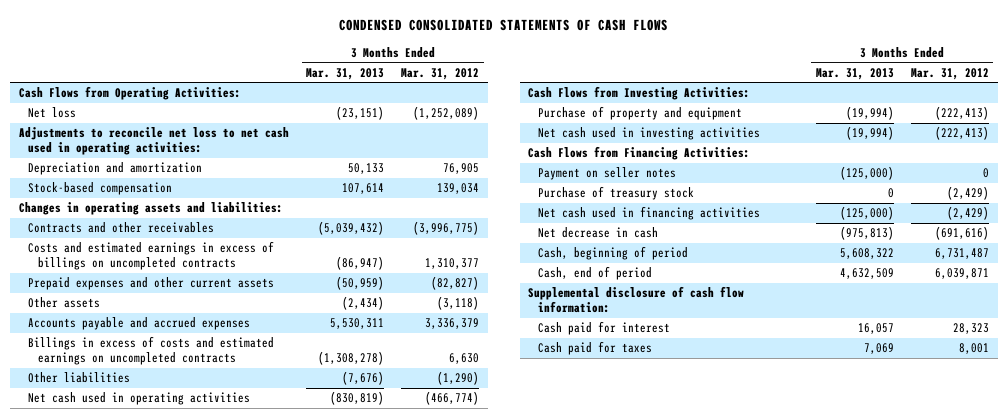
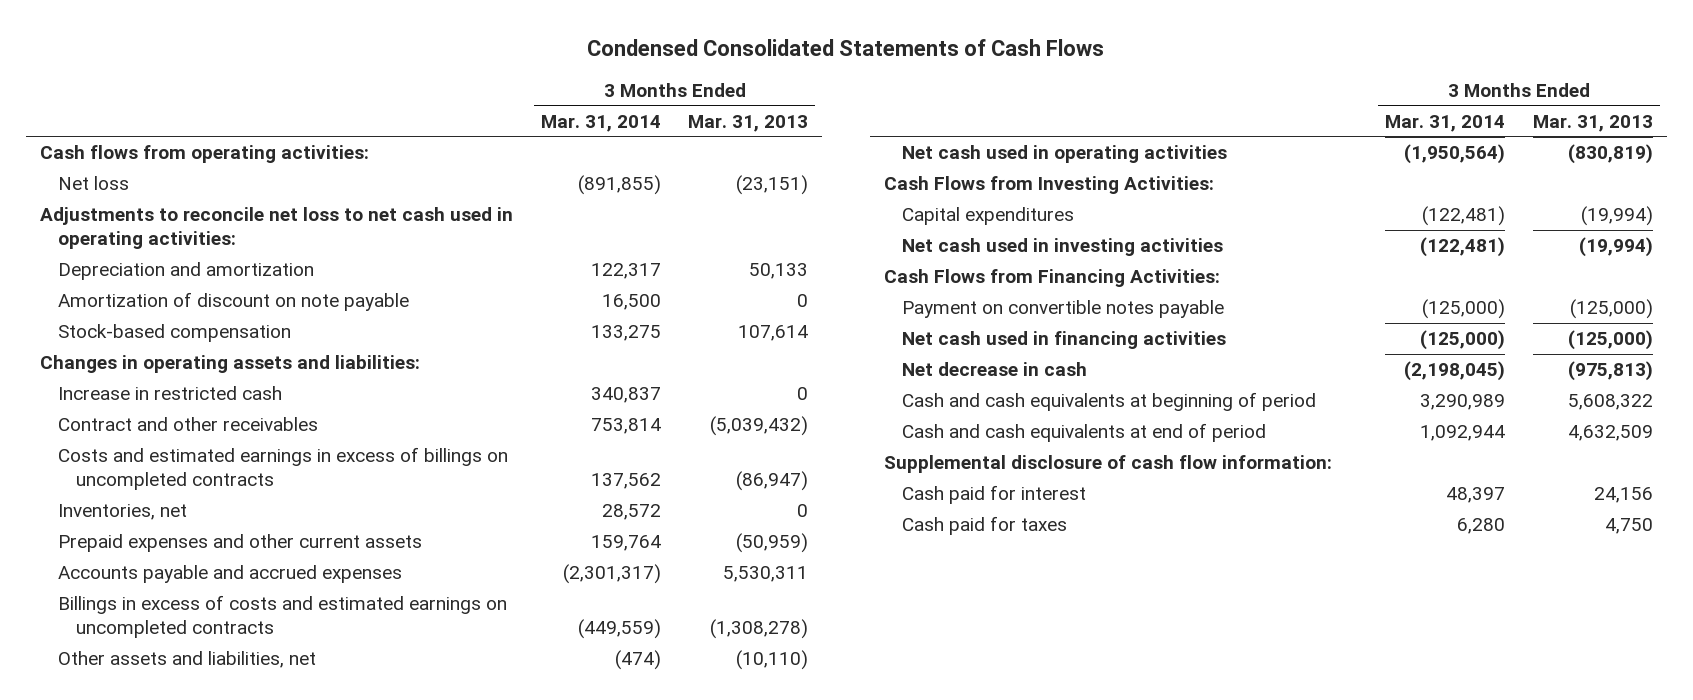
[338,18,668,31] CONDENSED CONSOLIDATED STATEMENTS OF CASH FLOWS -> [587,38,1105,56] Condensed Consolidated Statements of Cash Flows
[401,67,480,80] Mar. 31, 2012 -> none
none -> [540,114,661,132] Mar. 31, 2014
[18,86,241,101] Cash Flows from Operating Activities: -> [39,145,369,164] Cash flows from operating activities:
none -> [57,292,409,312] Amortization of discount on note payable
none -> [57,386,282,401] Increase in restricted cash
[28,222,215,234] Contracts and other receivables -> [57,417,318,432] Contract and other receivables
none -> [57,504,187,521] Inventories, net
[28,297,101,309] Other assets -> none
[28,372,131,384] Other liabilities -> [57,651,316,669] Other assets and liabilities, net
[342,371,385,386] (7,676) -> [736,650,809,671] (10,110)
[537,106,742,121] Purchase of property and equipment -> [902,207,1075,226] Capital expenditures
[537,186,694,201] Purchase of treasury stock -> none
[537,167,676,181] Payment on seller notes -> [902,300,1225,319] Payment on convertible notes payable
[537,246,688,261] Cash, beginning of period -> [902,392,1317,412] Cash and cash equivalents at beginning of period
[537,266,652,281] Cash, end of period -> [902,423,1267,443] Cash and cash equivalents at end of period
[857,323,894,335] 16,057 -> [1593,487,1653,504] 24,156
[863,343,894,355] 7,069 -> [1604,518,1653,535] 4,750

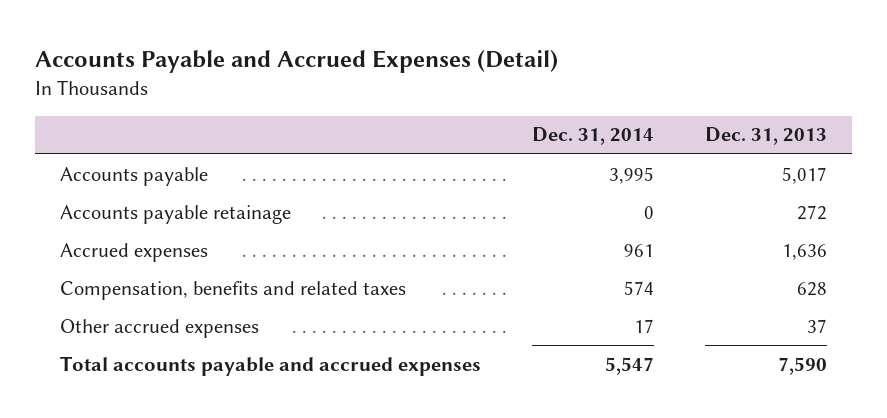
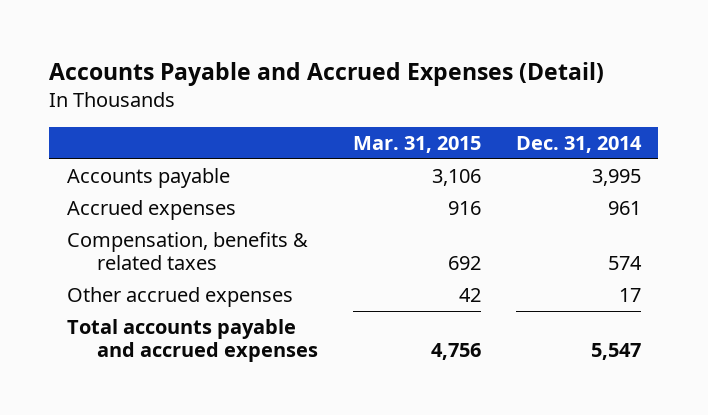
[704,127,827,146] Dec. 31, 2013 -> none
none -> [352,136,481,154] Mar. 31, 2015
[60,204,292,224] Accounts payable retainage -> none
[60,280,407,300] Compensation, benefits and related taxes -> [66,232,308,271] Compensation, benefits & related taxes

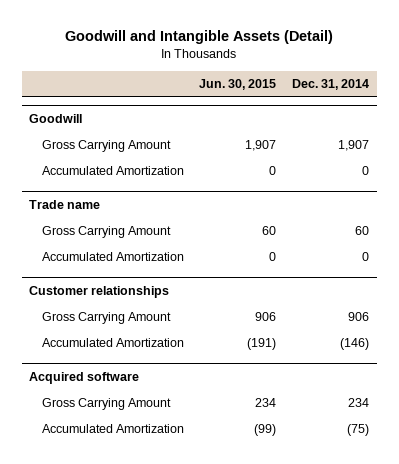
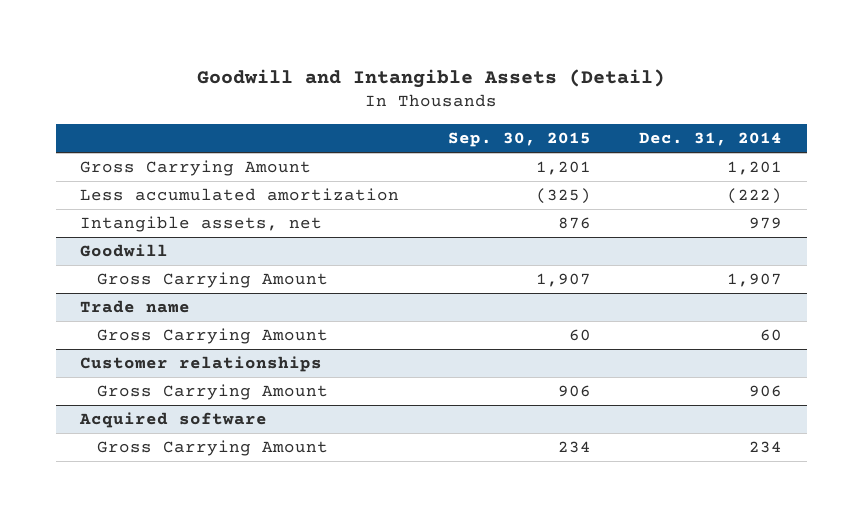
[199,79,277,91] Jun. 30, 2015 -> none
none -> [447,132,591,148] Sep. 30, 2015
none -> [80,160,312,177] Gross Carrying Amount
none -> [80,188,400,202] Less accumulated amortization
none -> [80,216,323,233] Intangible assets, net
[41,166,184,176] Accumulated Amortization -> none
[41,252,184,262] Accumulated Amortization -> none
[41,338,184,348] Accumulated Amortization -> none
[41,424,184,434] Accumulated Amortization -> none

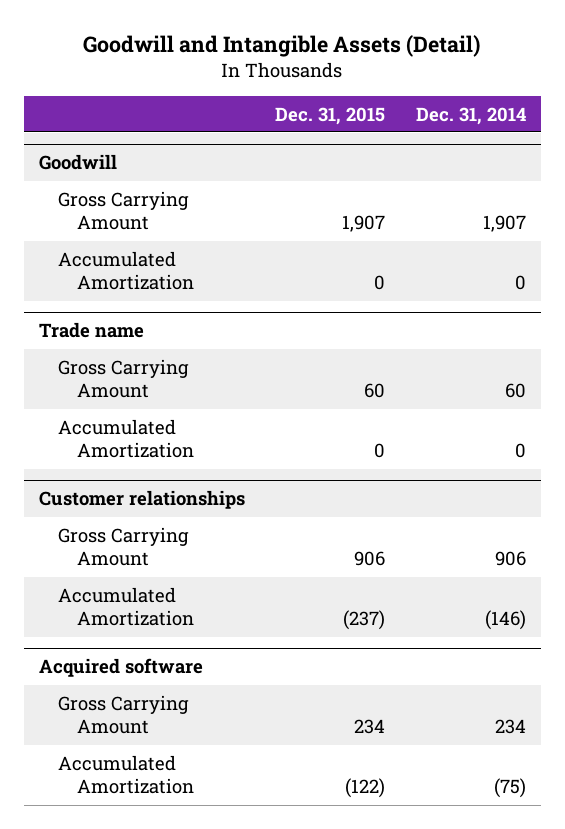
[447,132,591,148] Sep. 30, 2015 -> none
none -> [275,106,386,125] Dec. 31, 2015
[80,160,312,177] Gross Carrying Amount -> none
[80,188,400,202] Less accumulated amortization -> none
[80,216,323,233] Intangible assets, net -> none
none -> [57,250,194,291] Accumulated Amortization
none -> [57,418,194,459] Accumulated Amortization
none -> [57,586,194,627] Accumulated Amortization
none -> [57,754,194,795] Accumulated Amortization

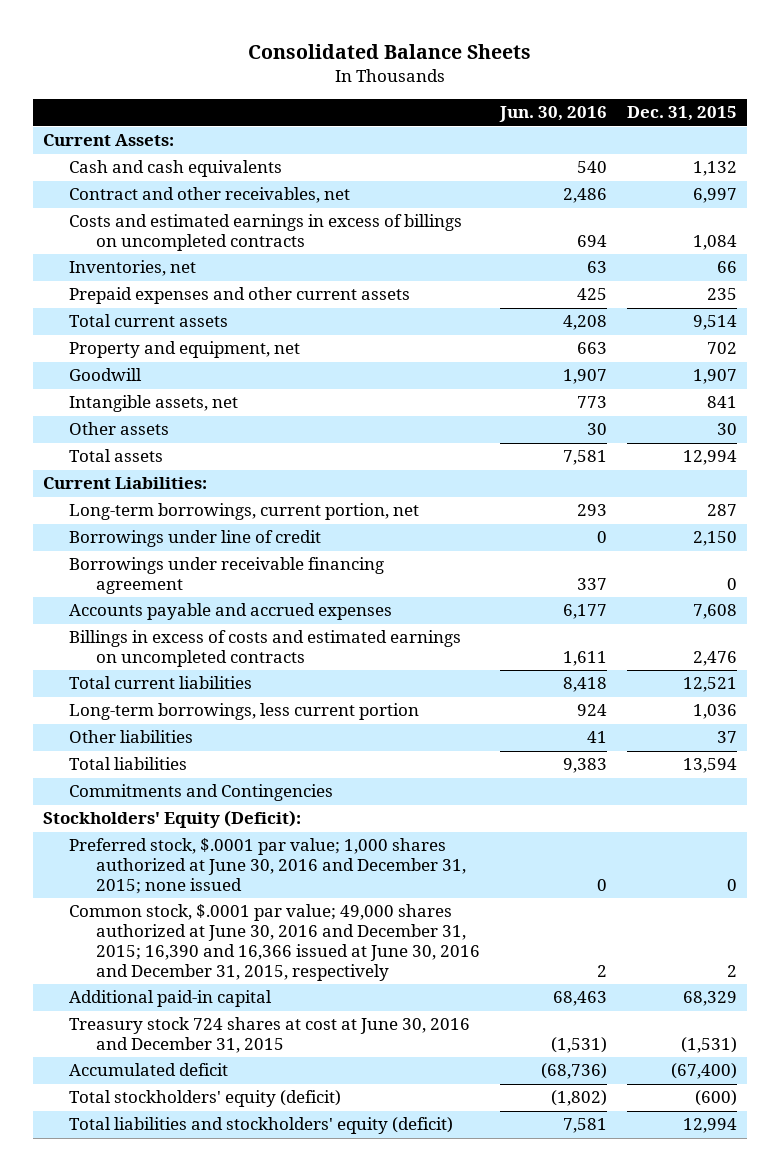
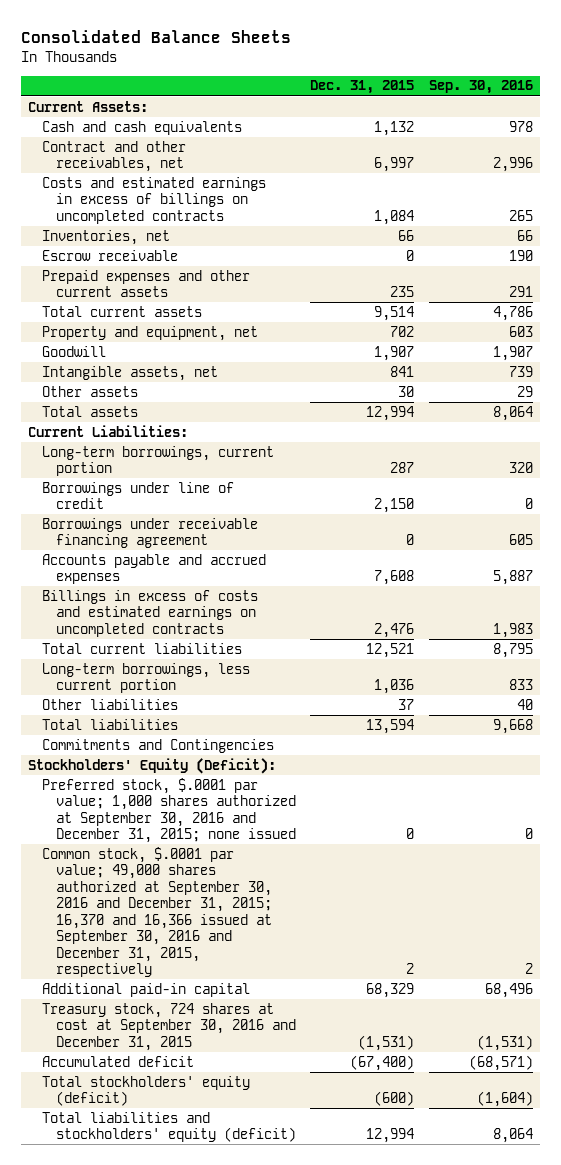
[498,106,607,123] Jun. 30, 2016 -> none
none -> [428,80,533,95] Sep. 30, 2016
none -> [42,249,179,261] Escrow receivable
[69,503,420,521] Long-term borrowings, current portion, net -> [42,445,275,477] Long-term borrowings, current portion
[69,838,467,895] Preferred stock, $.0001 par value; 1,000 shares authorized at June 30, 2016 and December 31, 2015; none issued -> [42,777,296,844] Preferred stock, $.0001 par value; 1,000 shares authorized at September 30, 2016 and December 31, 2015; none issued
[69,904,481,981] Common stock, $.0001 par value; 49,000 shares authorized at June 30, 2016 and December 31, 2015; 16,390 and 16,366 issued at June 30, 2016 and December 31, 2015, respectively -> [42,846,272,978] Common stock, $.0001 par value; 49,000 shares authorized at September 30, 2016 and December 31, 2015; 16,370 and 16,366 issued at September 30, 2016 and December 31, 2015, respectively
[69,1017,471,1054] Treasury stock 724 shares at cost at June 30, 2016 and December 31, 2015 -> [42,1002,296,1051] Treasury stock, 724 shares at cost at September 30, 2016 and December 31, 2015

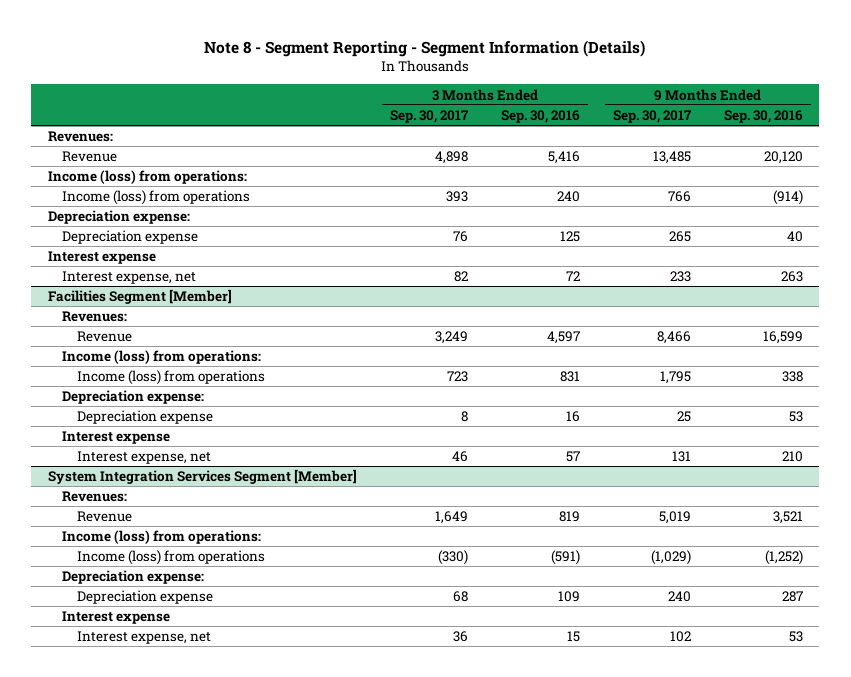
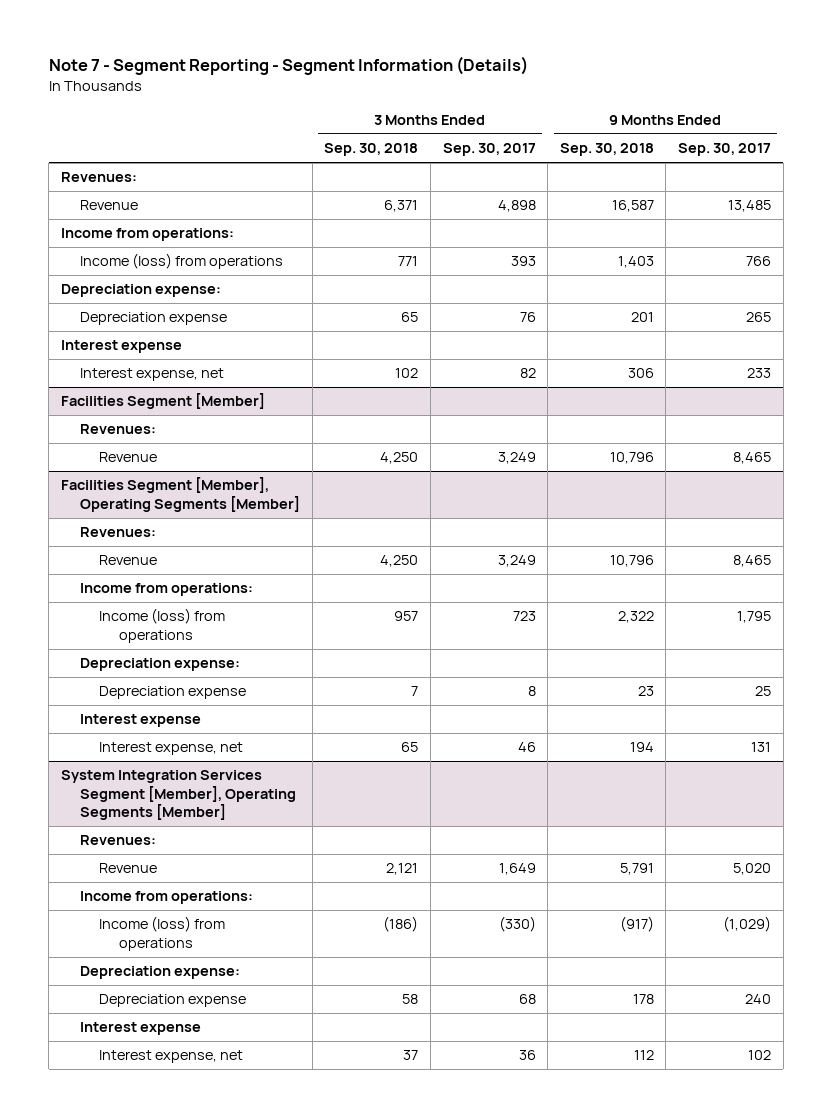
[204,39,646,57] Note 8 - Segment Reporting - Segment Information (Details) -> [48,56,528,76] Note 7 - Segment Reporting - Segment Information (Details)
[500,109,580,123] Sep. 30, 2016 -> none
[723,109,803,123] Sep. 30, 2016 -> none
none -> [324,143,419,157] Sep. 30, 2018
none -> [559,143,654,157] Sep. 30, 2018
[47,170,247,185] Income (loss) from operations: -> [61,228,235,242] Income from operations:
[656,331,691,345] 8,466 -> [733,452,772,465] 8,465
none -> [61,477,301,512] Facilities Segment [Member], Operating Segments [Member]
none -> [80,527,157,538] Revenues:
none -> [99,555,158,566] Revenue
[62,350,262,365] Income (loss) from operations: -> [80,583,254,597] Income from operations:
[47,469,357,485] System Integration Services Segment [Member] -> [61,770,297,820] System Integration Services Segment [Member], Operating Segments [Member]
[658,511,691,525] 5,019 -> [733,863,772,876] 5,020
[62,530,262,545] Income (loss) from operations: -> [80,891,254,905] Income from operations:

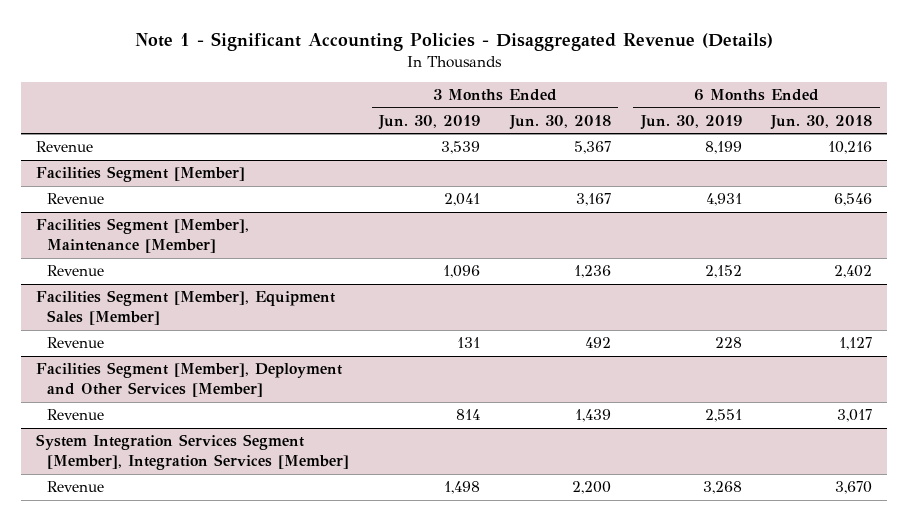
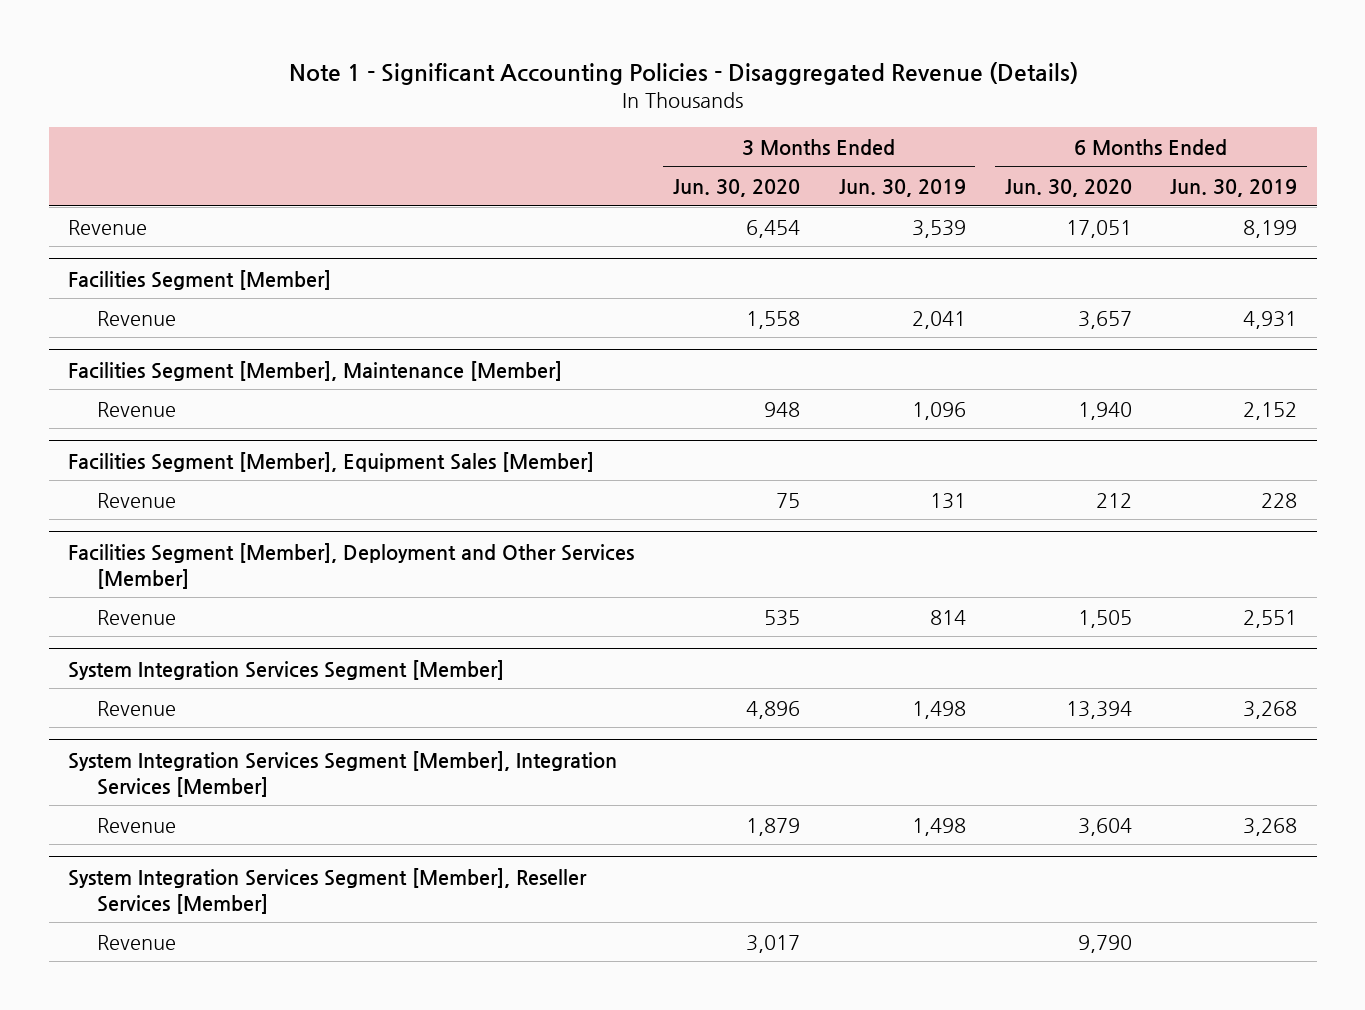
[508,114,611,130] Jun. 30, 2018 -> none
[770,114,873,130] Jun. 30, 2018 -> none
none -> [672,179,800,198] Jun. 30, 2020
none -> [1004,179,1132,198] Jun. 30, 2020
none -> [68,659,505,680] System Integration Services Segment [Member]
none -> [96,700,176,716] Revenue
none -> [68,867,588,914] System Integration Services Segment [Member], Reseller Services [Member]
none -> [96,934,176,950] Revenue

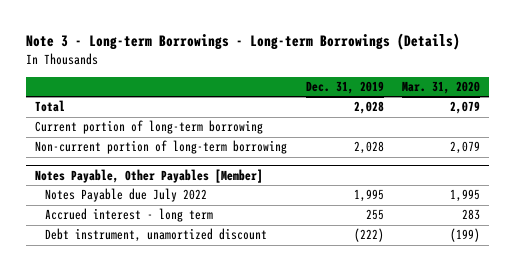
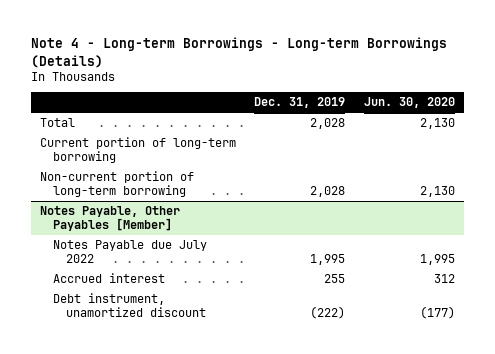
[26,33,461,51] Note 3 - Long-term Borrowings - Long-term Borrowings (Details) -> [30,37,447,68] Note 4 - Long-term Borrowings - Long-term Borrowings (Details)
[402,81,481,95] Mar. 31, 2020 -> none
none -> [364,97,456,109] Jun. 30, 2020
[45,208,214,223] Accrued interest - long term -> [52,273,165,284] Accrued interest

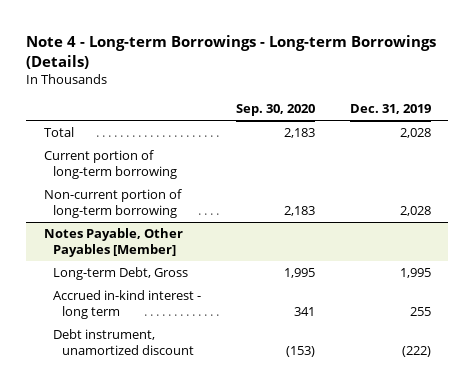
[364,97,456,109] Jun. 30, 2020 -> none
none -> [236,104,316,117] Sep. 30, 2020
[52,240,207,264] Notes Payable due July 2022 -> [53,267,189,281] Long-term Debt, Gross
[52,273,165,284] Accrued interest -> [53,290,202,319] Accrued in-kind interest - long term

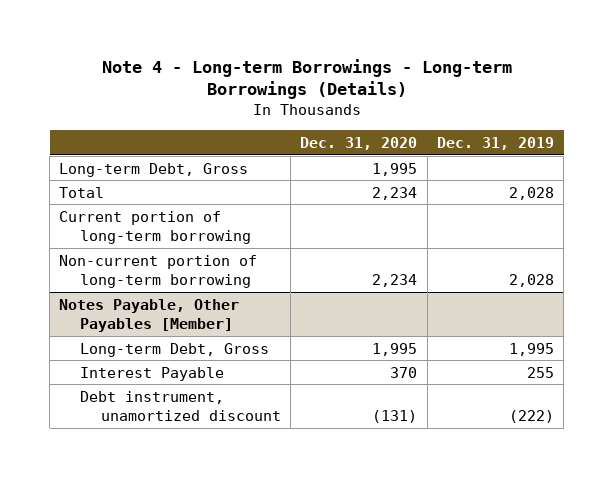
[236,104,316,117] Sep. 30, 2020 -> none
none -> [300,136,418,150] Dec. 31, 2020
none -> [59,162,249,177] Long-term Debt, Gross
[53,290,202,319] Accrued in-kind interest - long term -> [80,366,225,381] Interest Payable

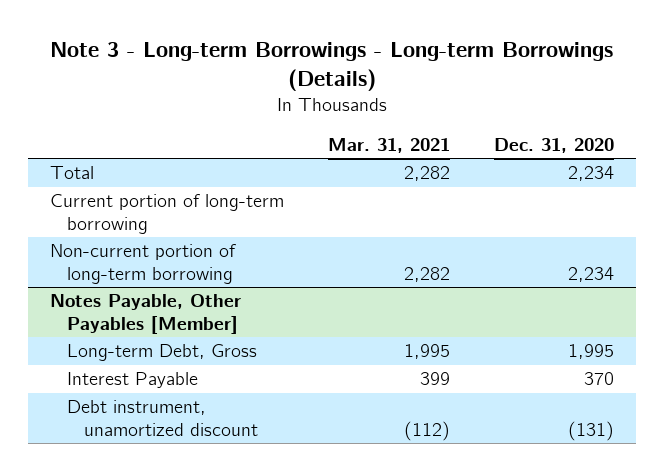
[101,58,512,100] Note 4 - Long-term Borrowings - Long-term Borrowings (Details) -> [49,42,613,92] Note 3 - Long-term Borrowings - Long-term Borrowings (Details)
[436,136,554,150] Dec. 31, 2019 -> none
none -> [327,137,450,153] Mar. 31, 2021
[59,162,249,177] Long-term Debt, Gross -> none

